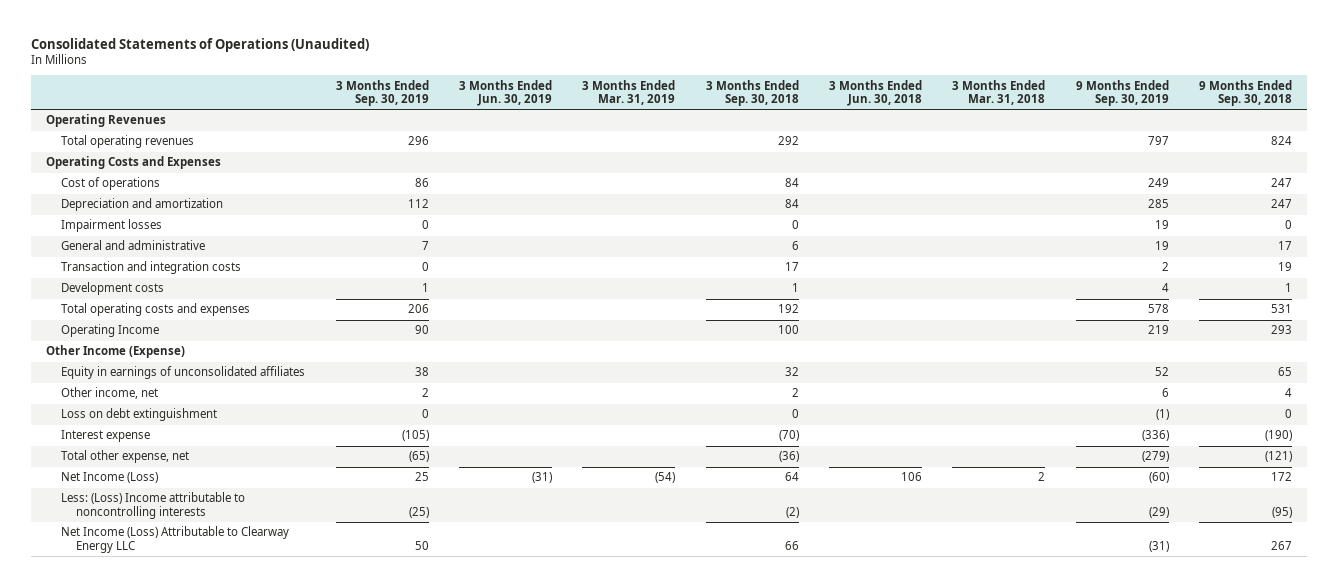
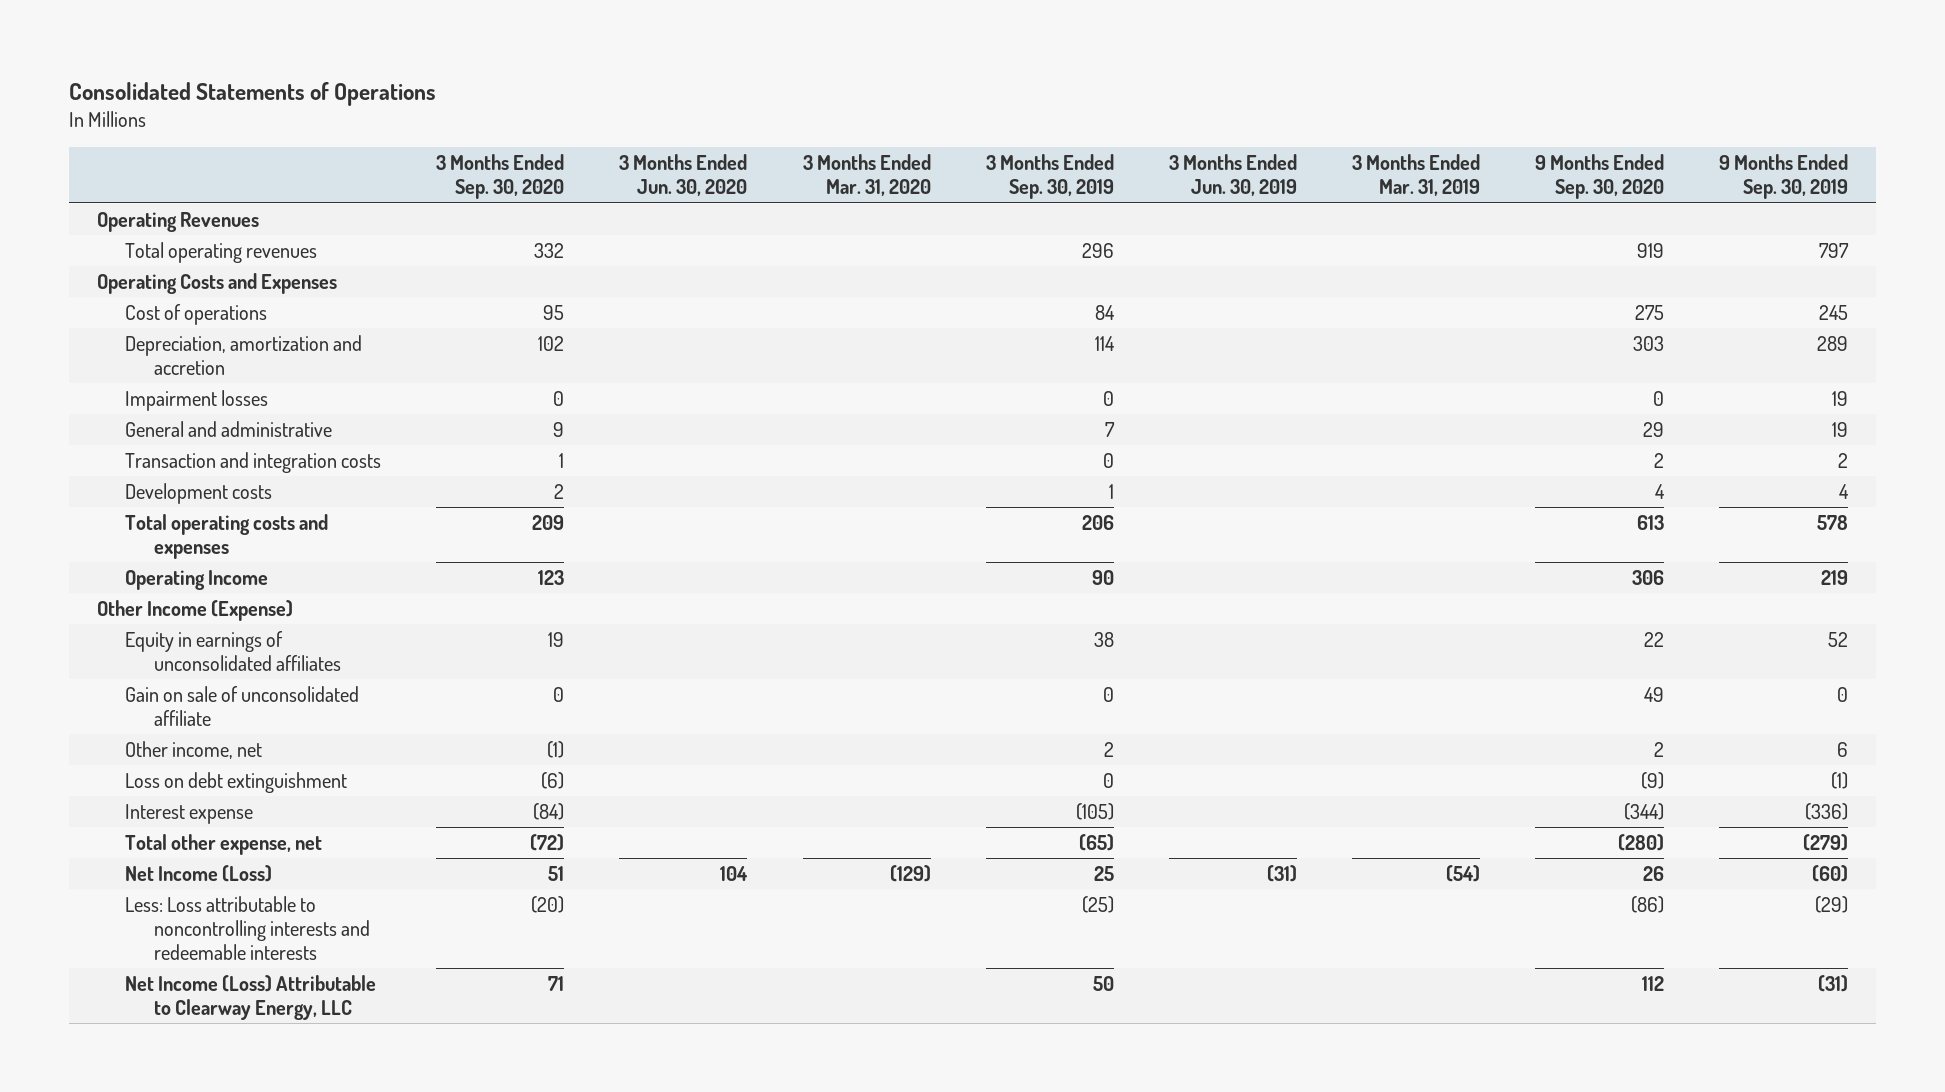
[30,37,369,52] Consolidated Statements of Operations (Unaudited) -> [69,82,437,107] Consolidated Statements of Operations
[705,79,799,107] 3 Months Ended Sep. 30, 2018 -> none
[829,79,923,107] 3 Months Ended Jun. 30, 2018 -> none
[952,79,1046,106] 3 Months Ended Mar. 31, 2018 -> none
[1199,79,1293,107] 9 Months Ended Sep. 30, 2018 -> none
none -> [436,154,565,200] 3 Months Ended Sep. 30, 2020
none -> [619,154,748,197] 3 Months Ended Jun. 30, 2020
none -> [802,154,931,197] 3 Months Ended Mar. 31, 2020
none -> [1534,154,1664,200] 9 Months Ended Sep. 30, 2020
[414,178,429,188] 86 -> [1094,304,1115,320] 84
[1147,178,1169,188] 249 -> [1819,304,1849,320] 245
[61,198,224,212] Depreciation and amortization -> [125,334,363,376] Depreciation, amortization and accretion
[407,199,429,209] 112 -> [1094,335,1115,351] 114
[1147,199,1169,209] 285 -> [1817,335,1849,351] 289
none -> [125,685,360,727] Gain on sale of unconsolidated affiliate
[61,492,246,519] Less: (Loss) Income attributable to noncontrolling interests -> [125,895,370,961] Less: Loss attributable to noncontrolling interests and redeemable interests
[61,526,290,553] Net Income (Loss) Attributable to Clearway Energy LLC -> [125,974,377,1021] Net Income (Loss) Attributable to Clearway Energy, LLC

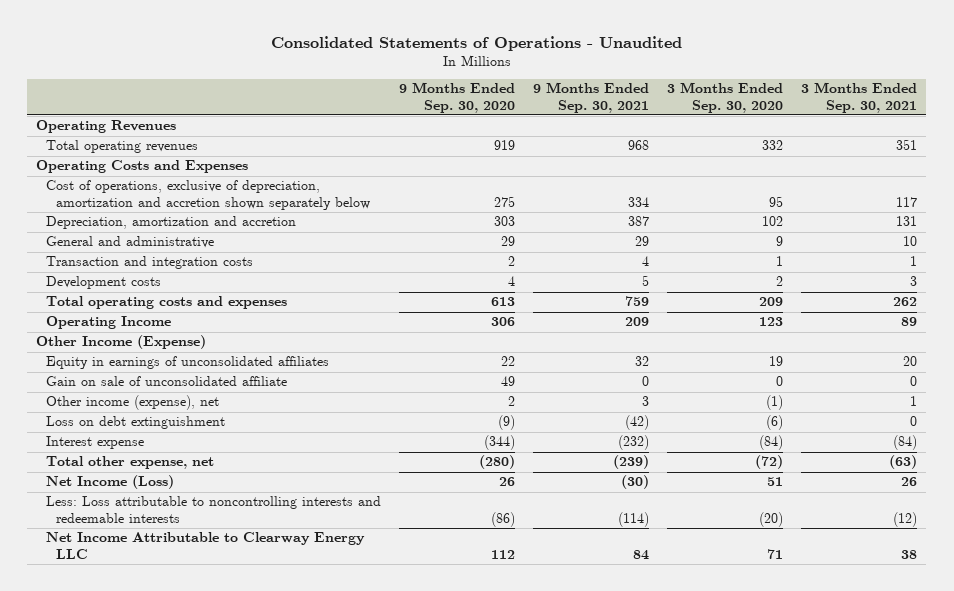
[69,82,437,107] Consolidated Statements of Operations -> [270,35,682,51] Consolidated Statements of Operations - Unaudited
[619,154,748,197] 3 Months Ended Jun. 30, 2020 -> none
[802,154,931,197] 3 Months Ended Mar. 31, 2020 -> none
[985,154,1114,200] 3 Months Ended Sep. 30, 2019 -> none
[1168,154,1297,197] 3 Months Ended Jun. 30, 2019 -> none
[1351,154,1480,197] 3 Months Ended Mar. 31, 2019 -> none
[1719,154,1849,200] 9 Months Ended Sep. 30, 2019 -> none
none -> [533,82,650,113] 9 Months Ended Sep. 30, 2021
none -> [801,82,918,113] 3 Months Ended Sep. 30, 2021
[125,303,268,325] Cost of operations -> [46,180,371,210] Cost of operations, exclusive of depreciation, amortization and accretion shown separately below
[125,389,269,411] Impairment losses -> none
[125,740,263,759] Other income, net -> [46,395,220,411] Other income (expense), net
[125,974,377,1021] Net Income (Loss) Attributable to Clearway Energy, LLC -> [46,532,366,559] Net Income Attributable to Clearway Energy LLC

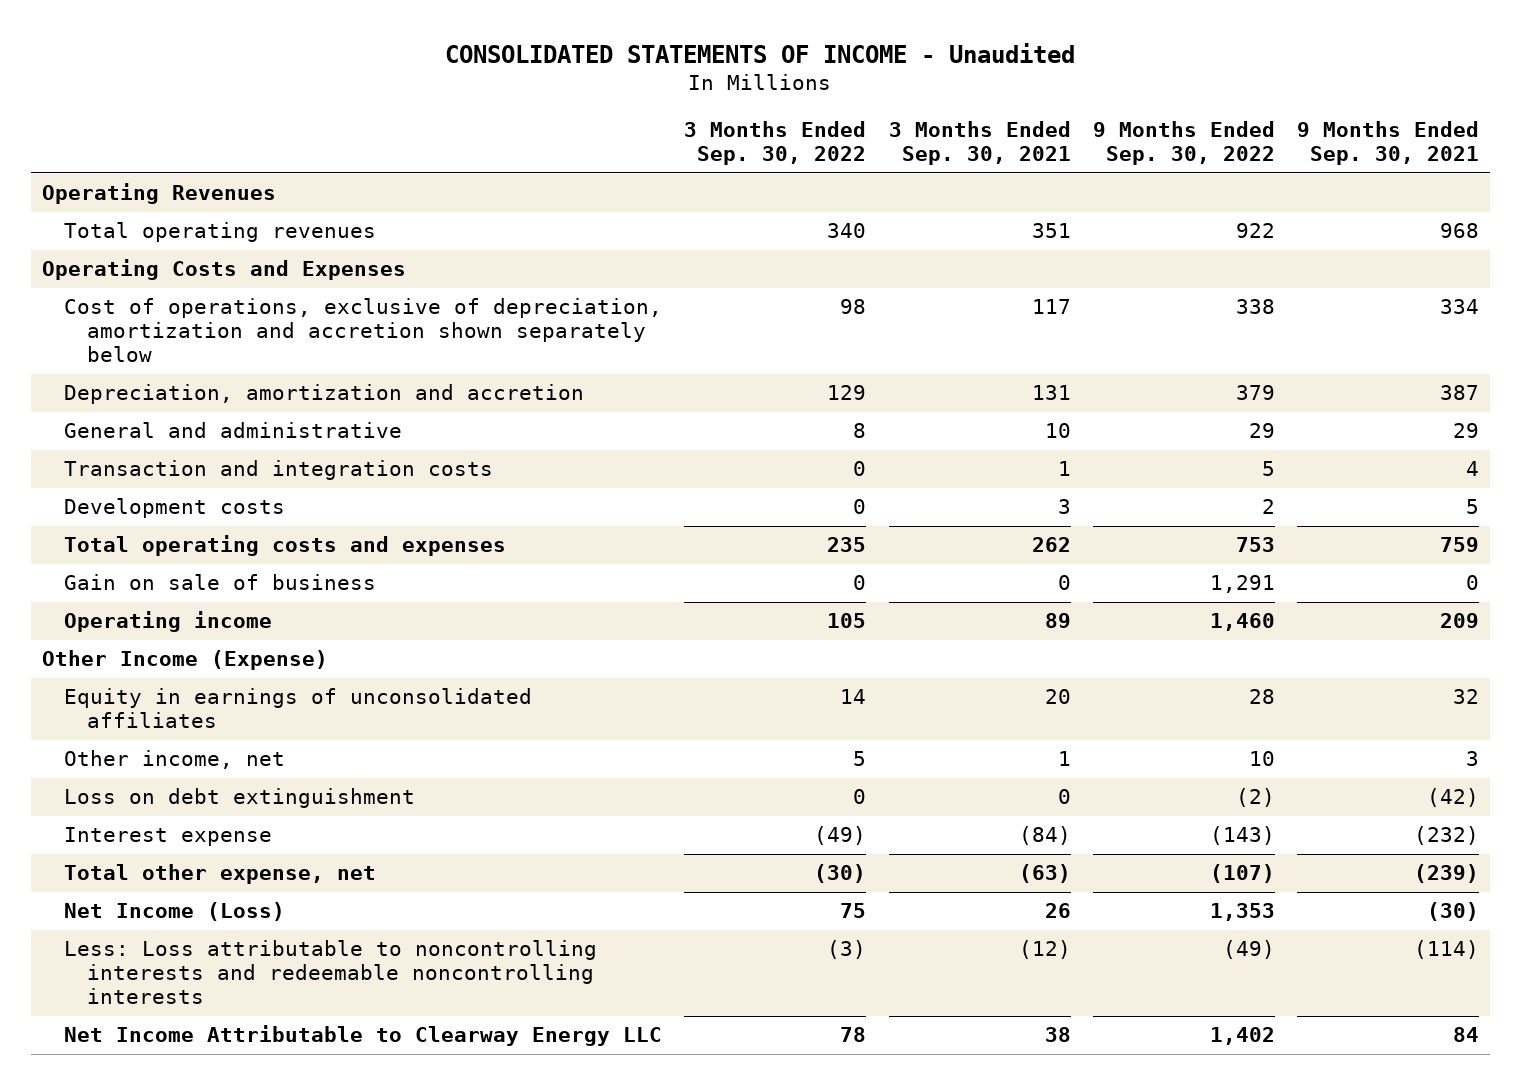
[270,35,682,51] Consolidated Statements of Operations - Unaudited -> [445,42,1076,63] CONSOLIDATED STATEMENTS OF INCOME - Unaudited
[399,82,516,113] 9 Months Ended Sep. 30, 2020 -> none
[667,82,784,113] 3 Months Ended Sep. 30, 2020 -> none
none -> [684,121,867,166] 3 Months Ended Sep. 30, 2022
none -> [1092,121,1275,166] 9 Months Ended Sep. 30, 2022
none -> [64,574,377,591] Gain on sale of business
[46,316,172,330] Operating Income -> [64,611,273,633] Operating income
[46,376,288,387] Gain on sale of unconsolidated affiliate -> none
[46,395,220,411] Other income (expense), net -> [64,750,286,770] Other income, net
[46,496,382,523] Less: Loss attributable to noncontrolling interests and redeemable interests -> [64,940,598,1005] Less: Loss attributable to noncontrolling interests and redeemable noncontrolling interests

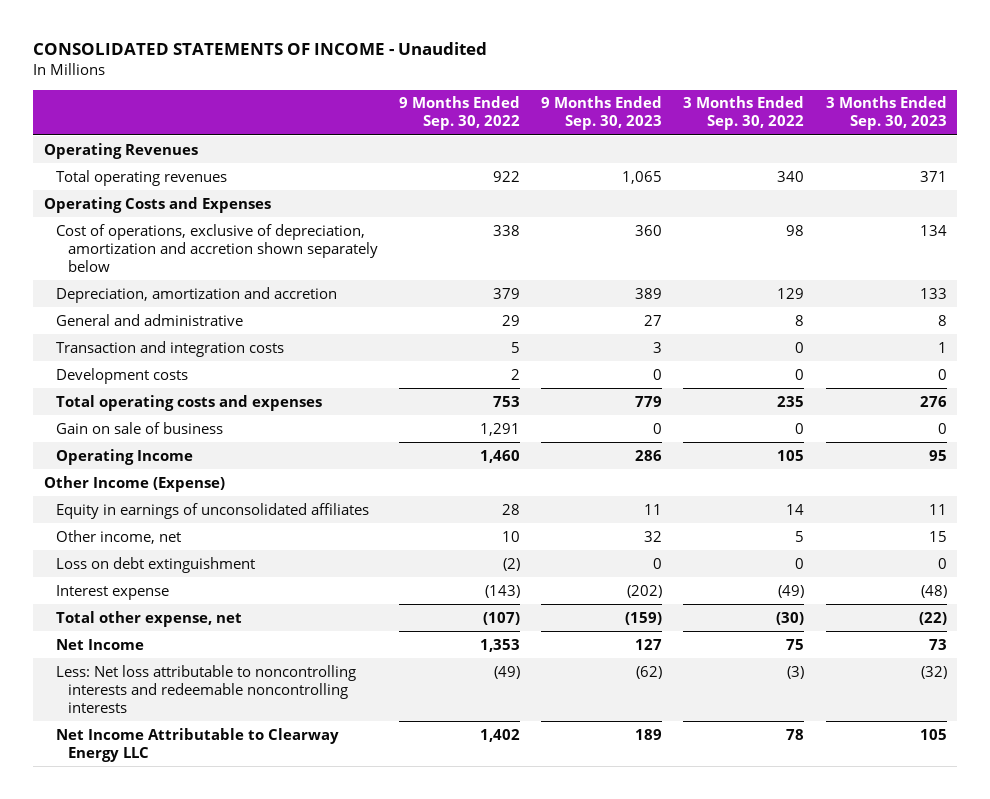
[888,121,1071,166] 3 Months Ended Sep. 30, 2021 -> none
[1296,121,1479,166] 9 Months Ended Sep. 30, 2021 -> none
none -> [541,96,663,131] 9 Months Ended Sep. 30, 2023
none -> [825,96,947,131] 3 Months Ended Sep. 30, 2023
[64,611,273,633] Operating income -> [55,448,193,465] Operating Income
[64,902,286,922] Net Income (Loss) -> [55,638,144,650] Net Income
[64,940,598,1005] Less: Loss attributable to noncontrolling interests and redeemable noncontrolling interests -> [55,664,356,713] Less: Net loss attributable to noncontrolling interests and redeemable noncontrolling interests

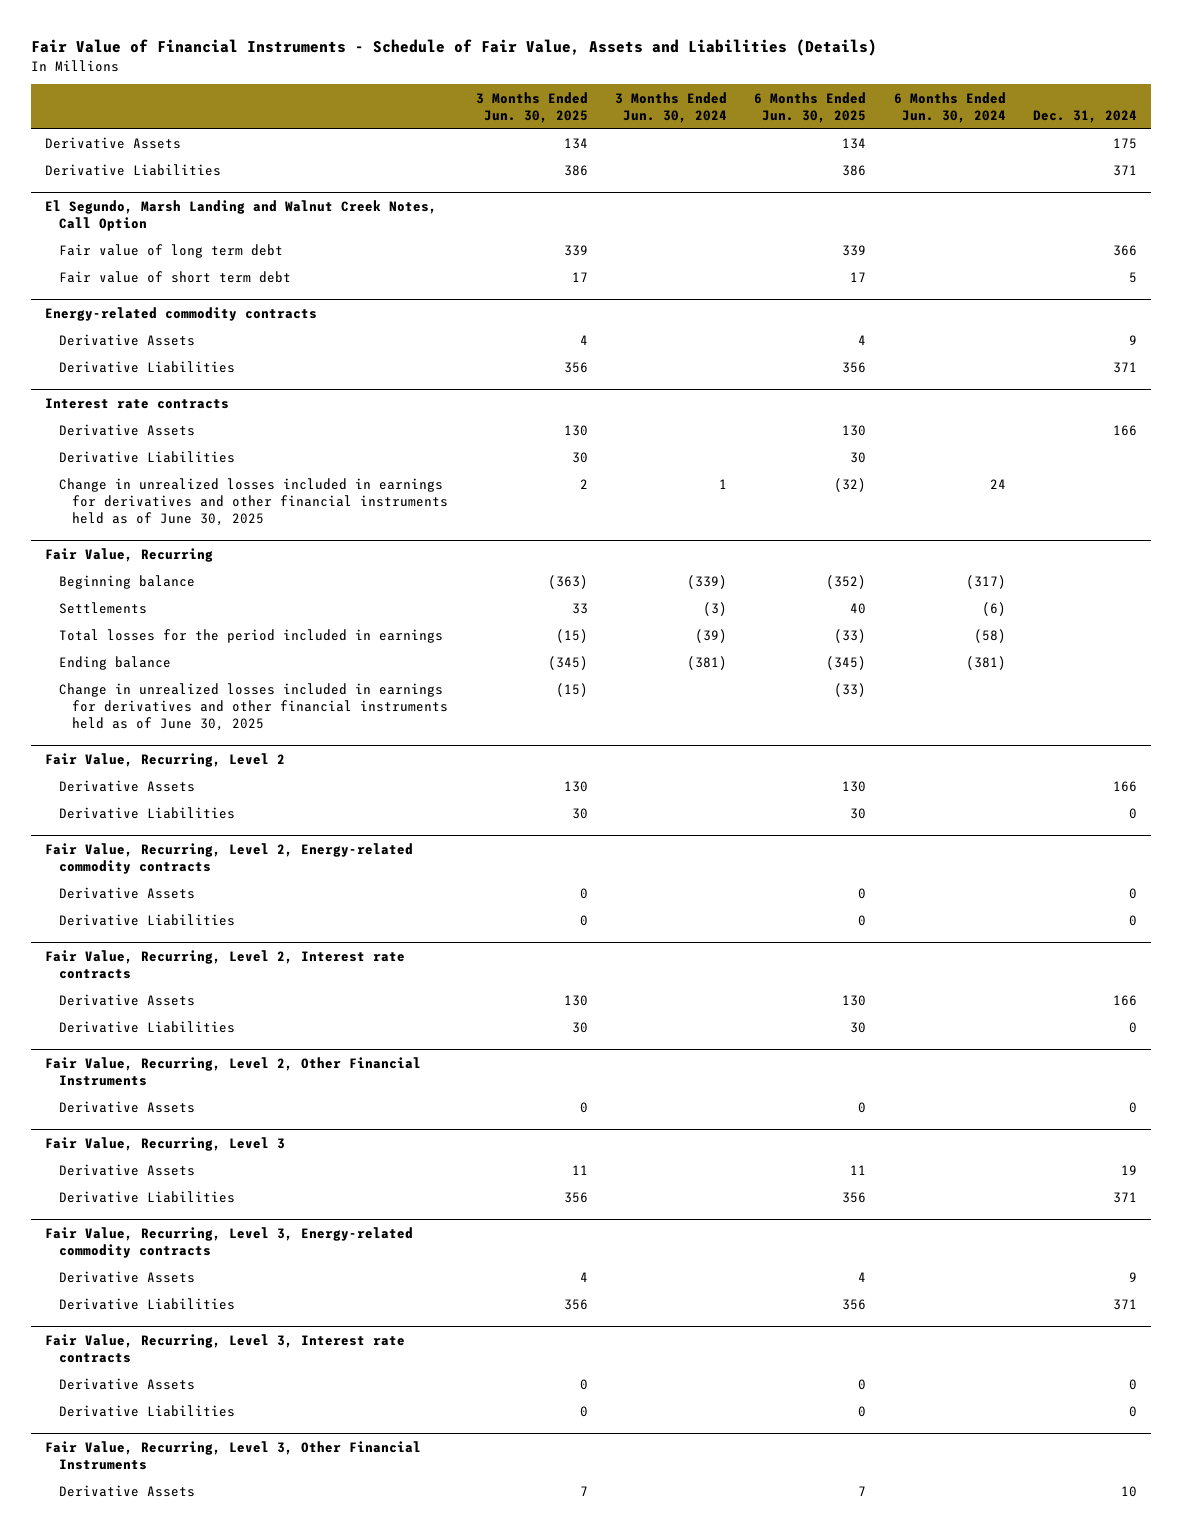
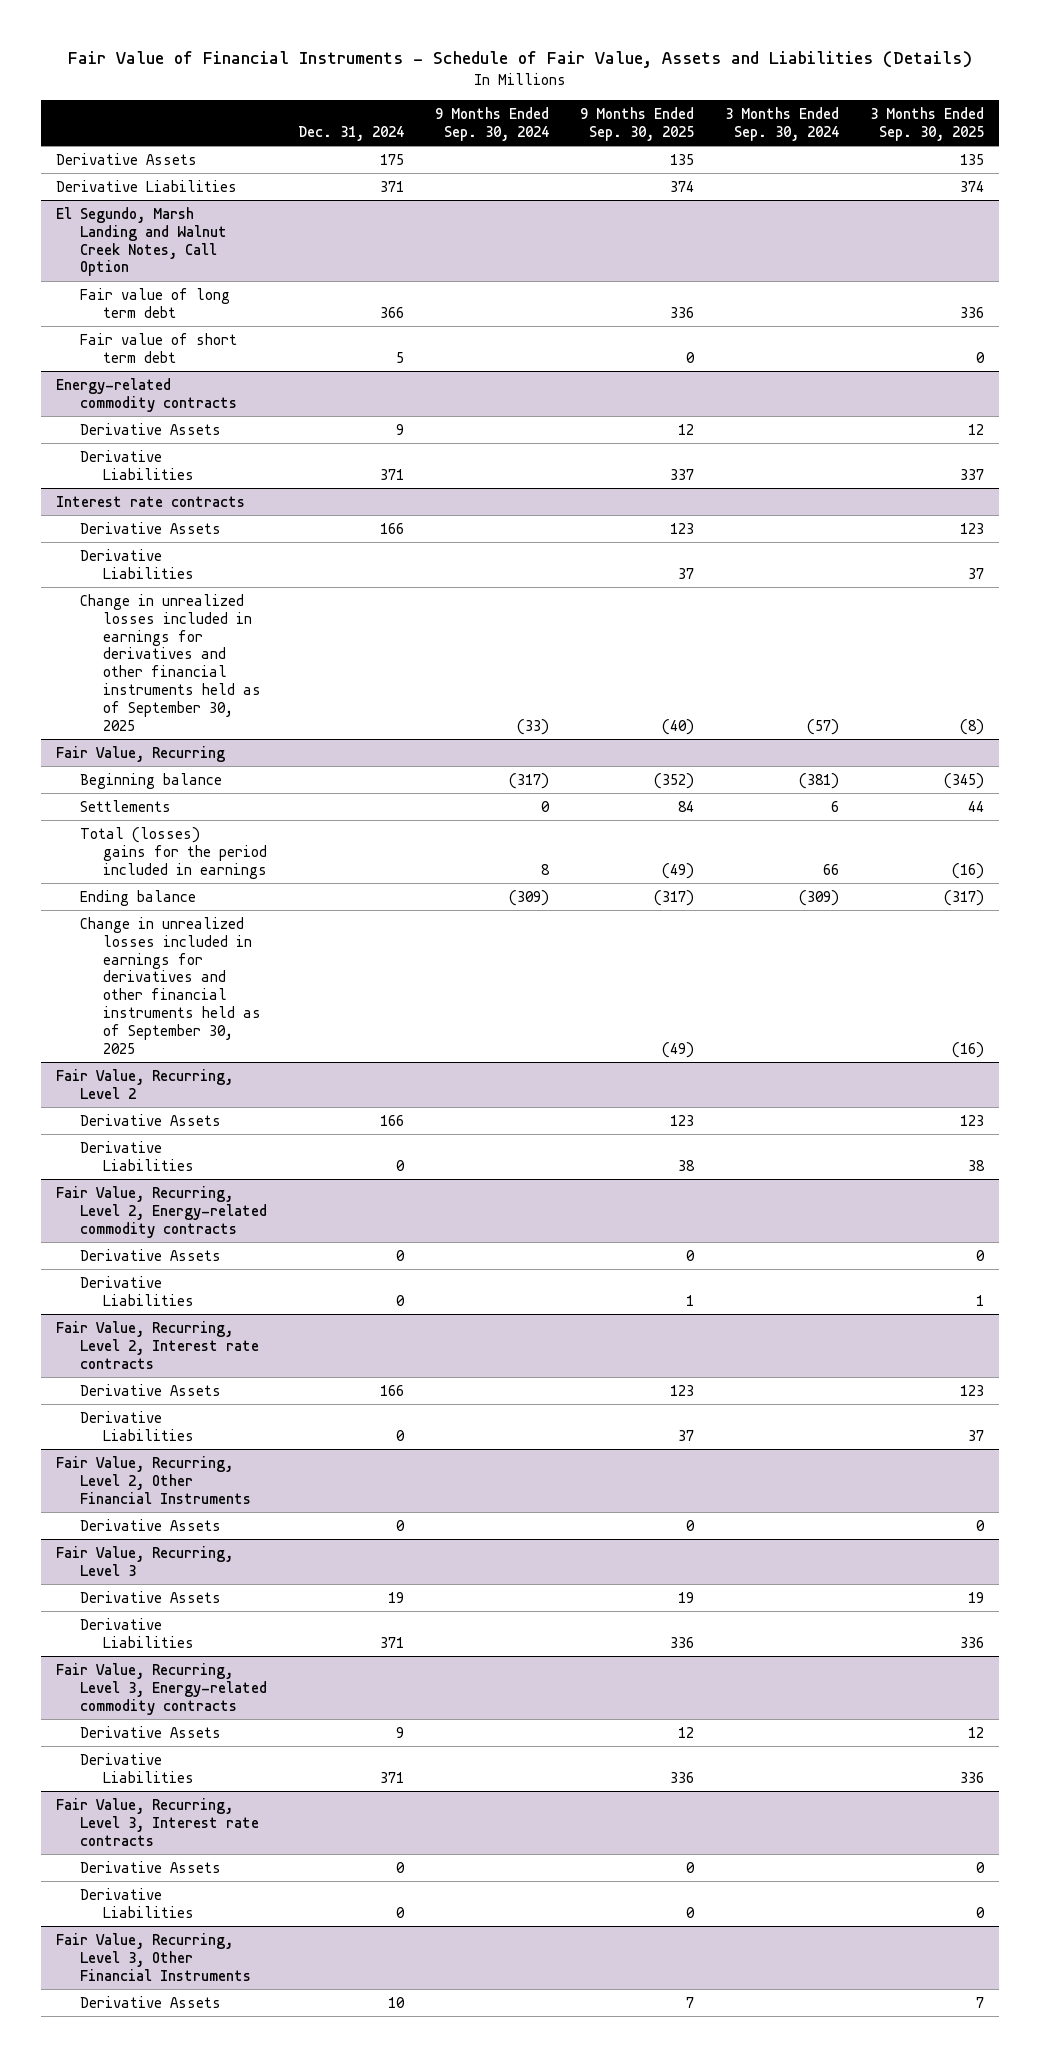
[475,91,588,123] 3 Months Ended Jun. 30, 2025 -> none
[615,91,728,123] 3 Months Ended Jun. 30, 2024 -> none
[754,91,867,123] 6 Months Ended Jun. 30, 2025 -> none
[893,91,1006,123] 6 Months Ended Jun. 30, 2024 -> none
none -> [434,107,549,141] 9 Months Ended Sep. 30, 2024
none -> [579,107,694,141] 9 Months Ended Sep. 30, 2025
none -> [724,107,839,141] 3 Months Ended Sep. 30, 2024
none -> [869,107,984,141] 3 Months Ended Sep. 30, 2025
[58,478,449,526] Change in unrealized losses included in earnings for derivatives and other financial instruments held as of June 30, 2025 -> [79,593,261,731] Change in unrealized losses included in earnings for derivatives and other financial instruments held as of September 30, 2025
[58,629,443,644] Total losses for the period included in earnings -> [79,826,267,879] Total (losses) gains for the period included in earnings
[58,683,449,731] Change in unrealized losses included in earnings for derivatives and other financial instruments held as of June 30, 2025 -> [79,916,261,1054] Change in unrealized losses included in earnings for derivatives and other financial instruments held as of September 30, 2025

